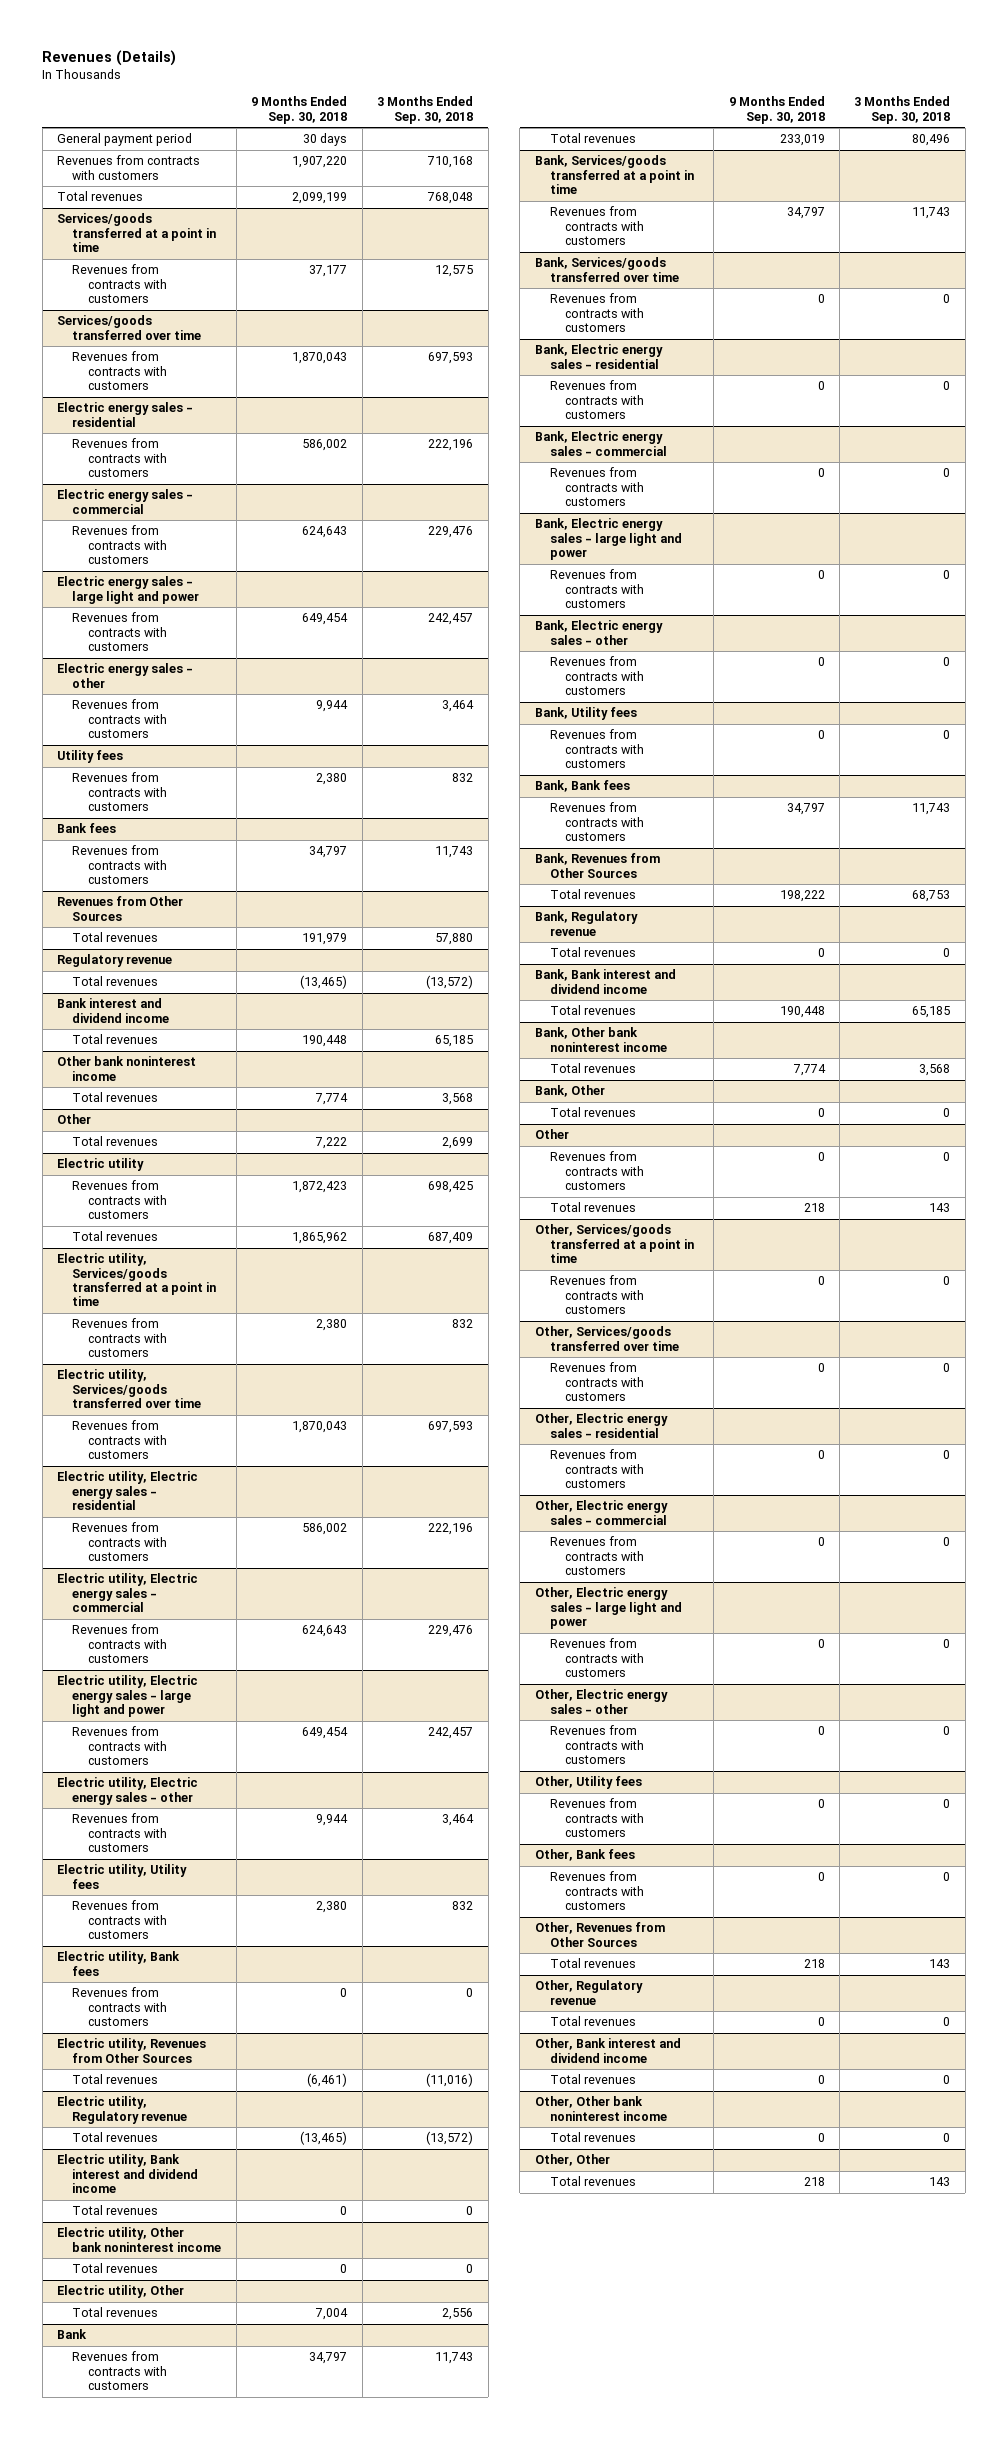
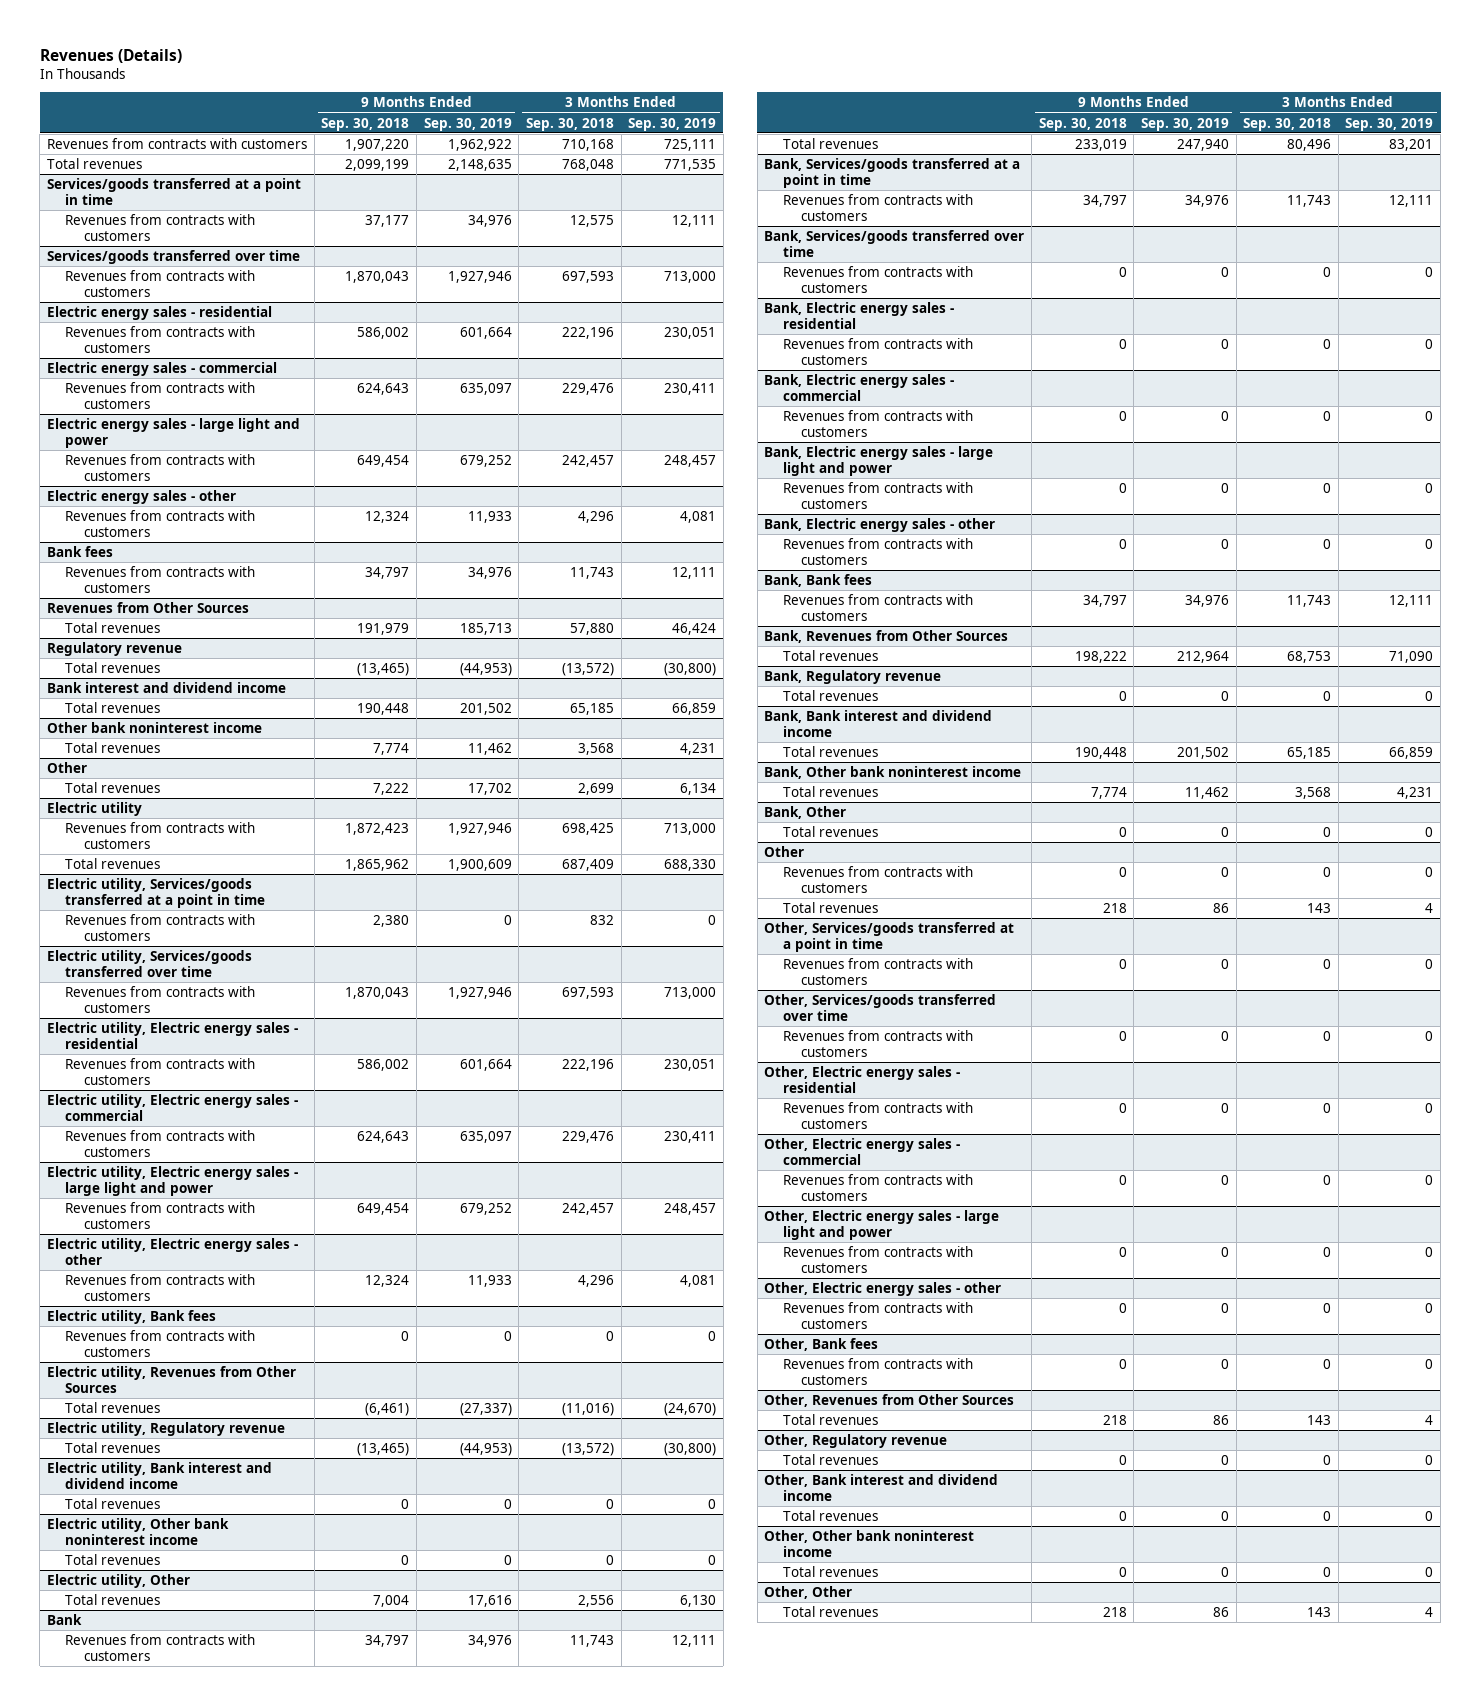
none -> [423,117,512,131] Sep. 30, 2019
none -> [628,117,717,131] Sep. 30, 2019
[57,133,193,147] General payment period -> none
[57,750,124,764] Utility fees -> none
[72,772,167,812] Revenues from contracts with customers -> none
[316,700,349,713] 9,944 -> [365,510,410,523] 12,324
[442,700,475,713] 3,464 -> [578,510,615,523] 4,296
[57,1864,188,1889] Electric utility, Utility fees -> none
[72,1900,167,1940] Revenues from contracts with customers -> none
[316,1814,349,1827] 9,944 -> [365,1274,410,1287] 12,324
[442,1814,475,1827] 3,464 -> [578,1274,615,1287] 4,296
[534,707,637,721] Bank, Utility fees -> none
[549,729,644,769] Revenues from contracts with customers -> none
[534,1776,642,1790] Other, Utility fees -> none
[549,1798,644,1838] Revenues from contracts with customers -> none

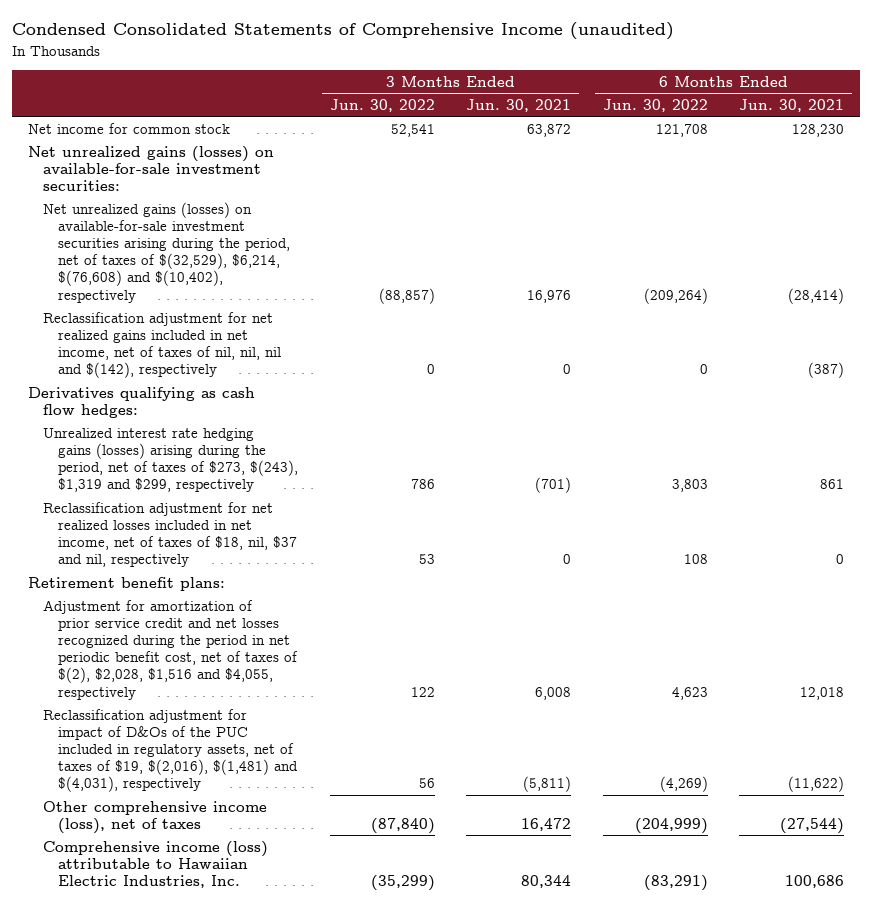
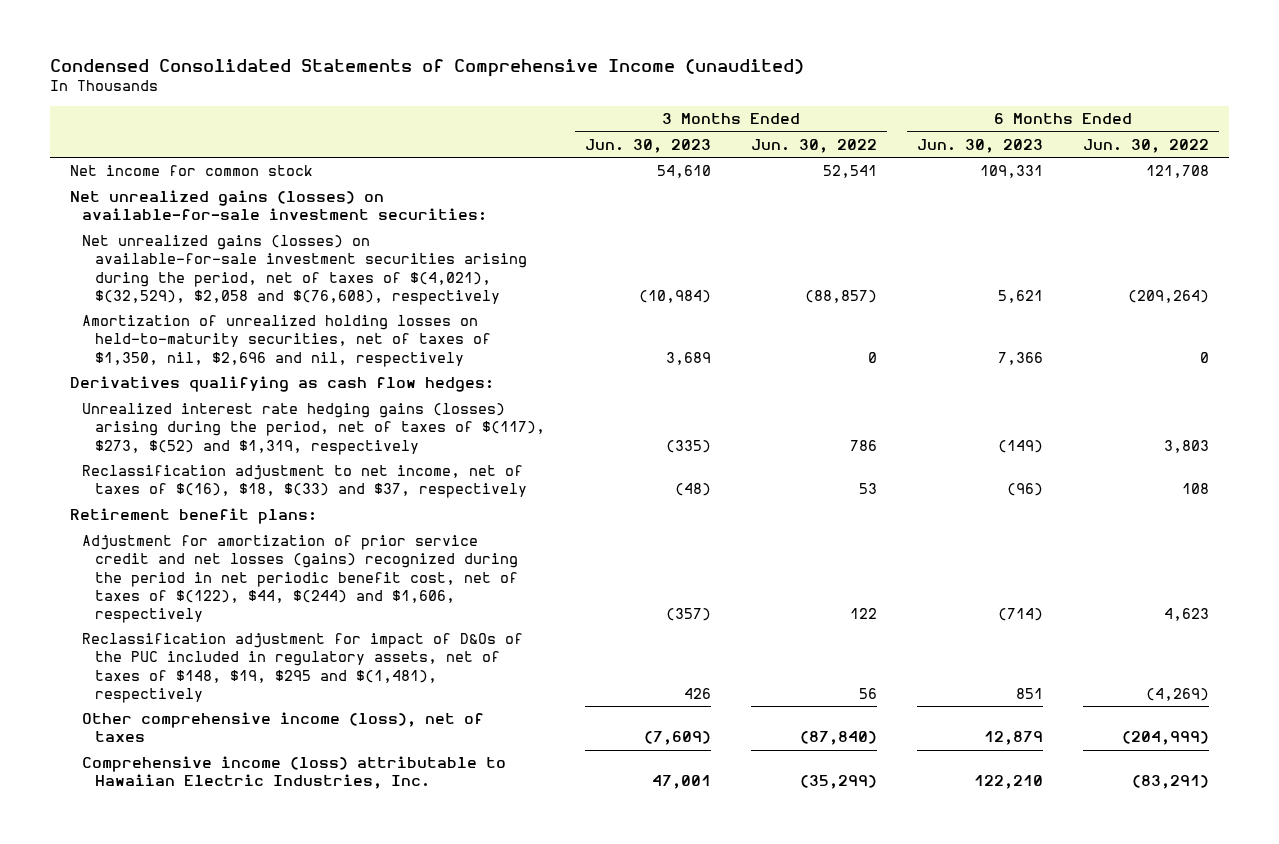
[466,99,572,113] Jun. 30, 2021 -> none
[739,99,845,113] Jun. 30, 2021 -> none
none -> [585,138,712,153] Jun. 30, 2023
none -> [917,138,1044,153] Jun. 30, 2023
[43,311,282,379] Reclassification adjustment for net realized gains included in net income, net of taxes of nil, nil, nil and $(142), respectively -> none
[43,201,291,303] Net unrealized gains (losses) on available-for-sale investment securities arising during the period, net of taxes of $(32,529), $6,214, $(76,608) and $(10,402), respectively -> [82,235,527,305] Net unrealized gains (losses) on available-for-sale investment securities arising during the period, net of taxes of $(4,021), $(32,529), $2,058 and $(76,608), respectively
none -> [82,315,491,367] Amortization of unrealized holding losses on held-to-maturity securities, net of taxes of $1,350, nil, $2,696 and nil, respectively
[43,427,299,493] Unrealized interest rate hedging gains (losses) arising during the period, net of taxes of $273, $(243), $1,319 and $299, respectively -> [82,403,545,455] Unrealized interest rate hedging gains (losses) arising during the period, net of taxes of $(117), $273, $(52) and $1,319, respectively
[43,501,298,568] Reclassification adjustment for net realized losses included in net income, net of taxes of $18, nil, $37 and nil, respectively -> [82,465,527,499] Reclassification adjustment to net income, net of taxes of $(16), $18, $(33) and $37, respectively
[43,599,299,700] Adjustment for amortization of prior service credit and net losses recognized during the period in net periodic benefit cost, net of taxes of $(2), $2,028, $1,516 and $4,055, respectively -> [82,535,518,623] Adjustment for amortization of prior service credit and net losses (gains) recognized during the period in net periodic benefit cost, net of taxes of $(122), $44, $(244) and $1,606, respectively
[43,708,299,793] Reclassification adjustment for impact of D&Os of the PUC included in regulatory assets, net of taxes of $19, $(2,016), $(1,481) and $(4,031), respectively -> [82,633,524,703] Reclassification adjustment for impact of D&Os of the PUC included in regulatory assets, net of taxes of $148, $19, $295 and $(1,481), respectively

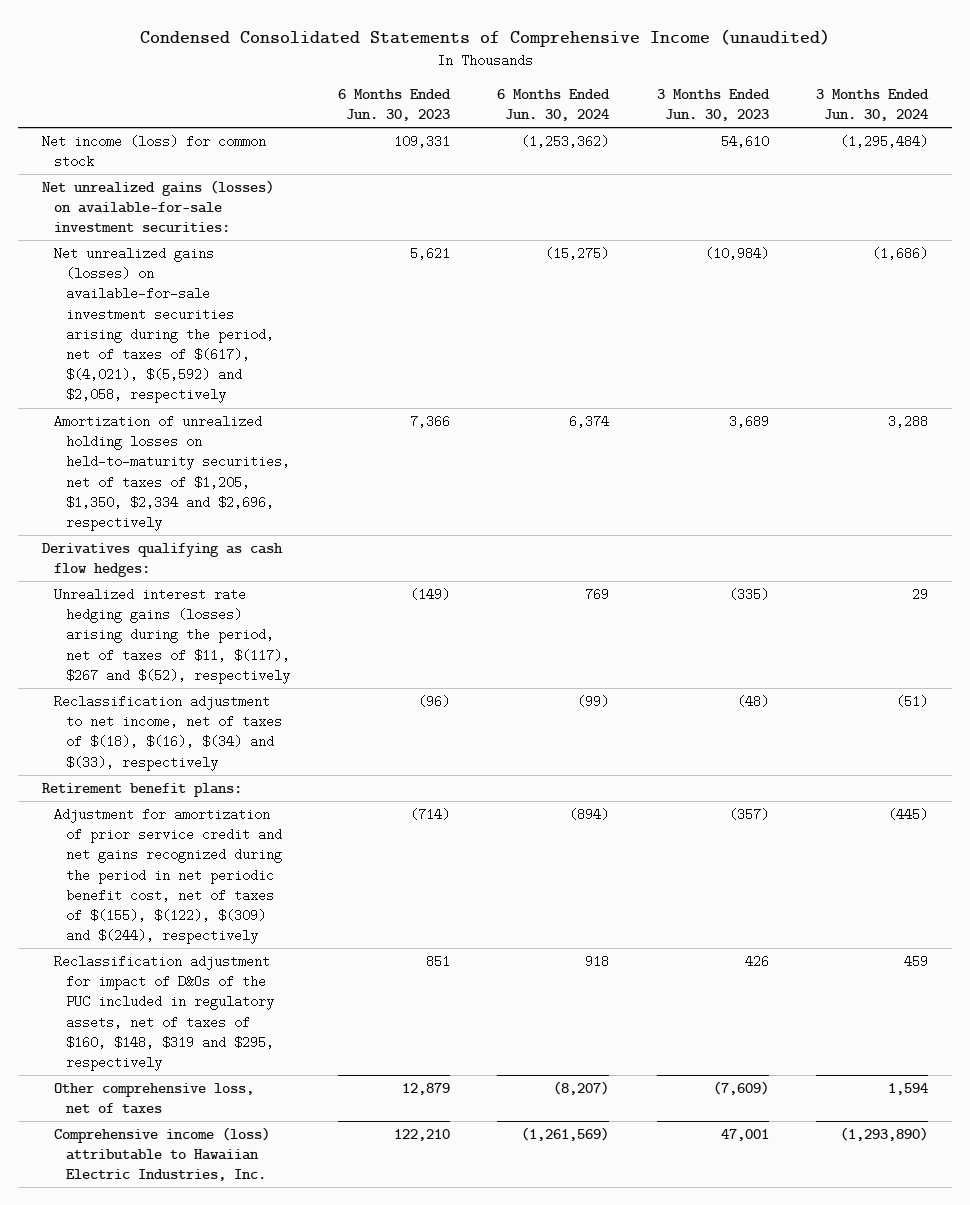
[751,138,878,153] Jun. 30, 2022 -> none
[1083,138,1210,153] Jun. 30, 2022 -> none
none -> [497,88,611,121] 6 Months Ended Jun. 30, 2024
none -> [816,88,930,121] 3 Months Ended Jun. 30, 2024
[69,165,313,177] Net income for common stock -> [41,134,266,169] Net income (loss) for common stock
[82,235,527,305] Net unrealized gains (losses) on available-for-sale investment securities arising during the period, net of taxes of $(4,021), $(32,529), $2,058 and $(76,608), respectively -> [54,246,275,404] Net unrealized gains (losses) on available-for-sale investment securities arising during the period, net of taxes of $(617), $(4,021), $(5,592) and $2,058, respectively
[82,315,491,367] Amortization of unrealized holding losses on held-to-maturity securities, net of taxes of $1,350, nil, $2,696 and nil, respectively -> [54,414,291,531] Amortization of unrealized holding losses on held-to-maturity securities, net of taxes of $1,205, $1,350, $2,334 and $2,696, respectively
[82,403,545,455] Unrealized interest rate hedging gains (losses) arising during the period, net of taxes of $(117), $273, $(52) and $1,319, respectively -> [54,587,291,684] Unrealized interest rate hedging gains (losses) arising during the period, net of taxes of $11, $(117), $267 and $(52), respectively
[82,465,527,499] Reclassification adjustment to net income, net of taxes of $(16), $18, $(33) and $37, respectively -> [54,694,283,771] Reclassification adjustment to net income, net of taxes of $(18), $(16), $(34) and $(33), respectively
[82,535,518,623] Adjustment for amortization of prior service credit and net losses (gains) recognized during the period in net periodic benefit cost, net of taxes of $(122), $44, $(244) and $1,606, respectively -> [54,807,283,945] Adjustment for amortization of prior service credit and net gains recognized during the period in net periodic benefit cost, net of taxes of $(155), $(122), $(309) and $(244), respectively
[82,633,524,703] Reclassification adjustment for impact of D&Os of the PUC included in regulatory assets, net of taxes of $148, $19, $295 and $(1,481), respectively -> [54,954,275,1071] Reclassification adjustment for impact of D&Os of the PUC included in regulatory assets, net of taxes of $160, $148, $319 and $295, respectively
[82,712,485,743] Other comprehensive income (loss), net of taxes -> [54,1082,255,1115] Other comprehensive loss, net of taxes

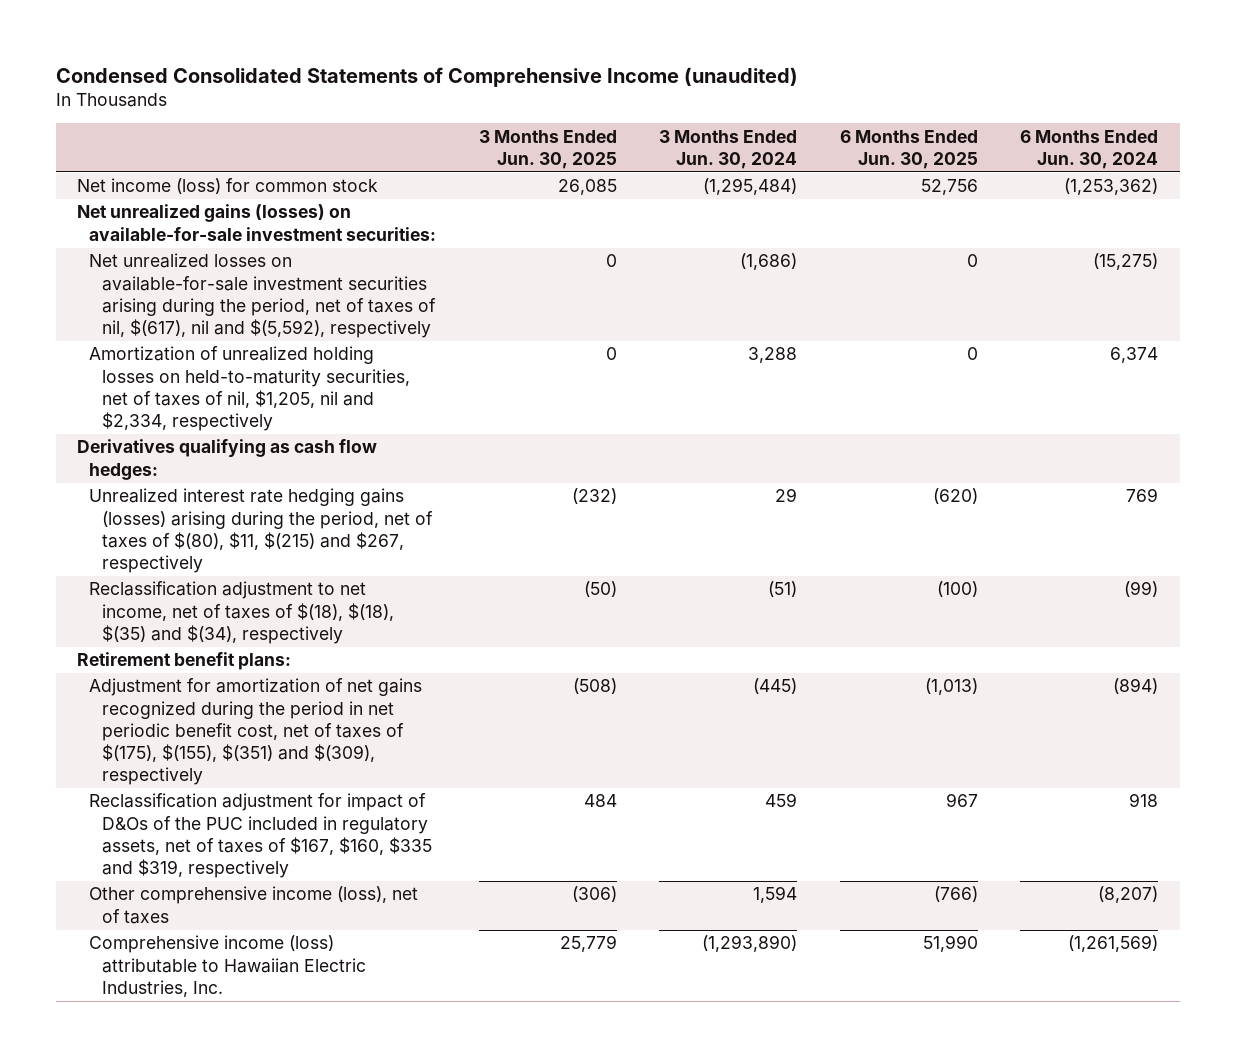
[337,88,451,121] 6 Months Ended Jun. 30, 2023 -> none
[656,88,770,121] 3 Months Ended Jun. 30, 2023 -> none
none -> [478,129,617,169] 3 Months Ended Jun. 30, 2025
none -> [839,129,978,169] 6 Months Ended Jun. 30, 2025
[54,246,275,404] Net unrealized gains (losses) on available-for-sale investment securities arising during the period, net of taxes of $(617), $(4,021), $(5,592) and $2,058, respectively -> [89,253,437,339] Net unrealized losses on available-for-sale investment securities arising during the period, net of taxes of nil, $(617), nil and $(5,592), respectively
[54,414,291,531] Amortization of unrealized holding losses on held-to-maturity securities, net of taxes of $1,205, $1,350, $2,334 and $2,696, respectively -> [89,346,411,432] Amortization of unrealized holding losses on held-to-maturity securities, net of taxes of nil, $1,205, nil and $2,334, respectively
[54,587,291,684] Unrealized interest rate hedging gains (losses) arising during the period, net of taxes of $11, $(117), $267 and $(52), respectively -> [89,488,434,574] Unrealized interest rate hedging gains (losses) arising during the period, net of taxes of $(80), $11, $(215) and $267, respectively
[54,694,283,771] Reclassification adjustment to net income, net of taxes of $(18), $(16), $(34) and $(33), respectively -> [89,581,395,644] Reclassification adjustment to net income, net of taxes of $(18), $(18), $(35) and $(34), respectively
[54,807,283,945] Adjustment for amortization of prior service credit and net gains recognized during the period in net periodic benefit cost, net of taxes of $(155), $(122), $(309) and $(244), respectively -> [89,678,423,786] Adjustment for amortization of net gains recognized during the period in net periodic benefit cost, net of taxes of $(175), $(155), $(351) and $(309), respectively
[54,954,275,1071] Reclassification adjustment for impact of D&Os of the PUC included in regulatory assets, net of taxes of $160, $148, $319 and $295, respectively -> [89,793,433,879] Reclassification adjustment for impact of D&Os of the PUC included in regulatory assets, net of taxes of $167, $160, $335 and $319, respectively
[54,1082,255,1115] Other comprehensive loss, net of taxes -> [89,886,419,924] Other comprehensive income (loss), net of taxes

